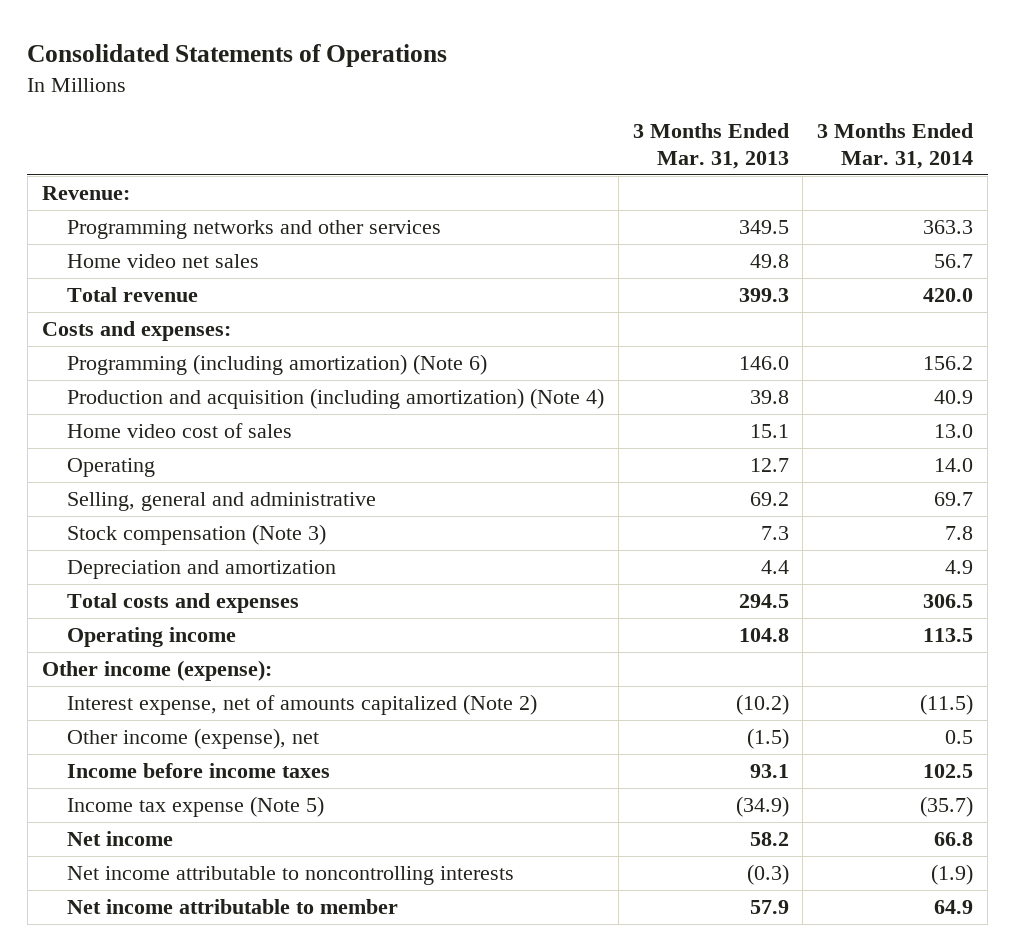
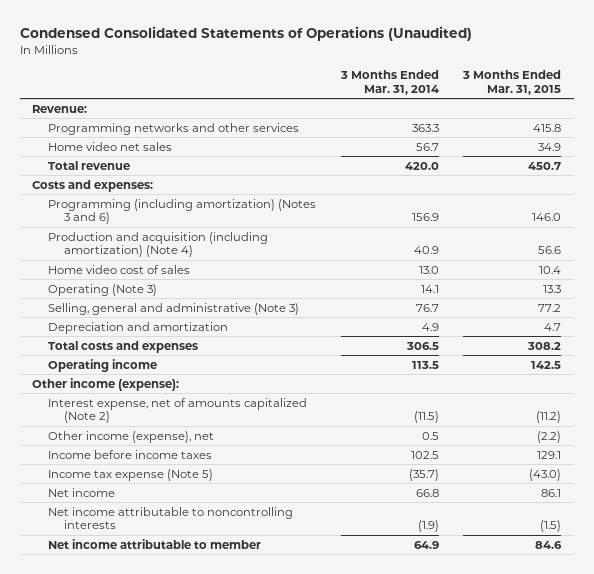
[27,43,448,67] Consolidated Statements of Operations -> [20,26,473,42] Condensed Consolidated Statements of Operations (Unaudited)
[632,123,789,169] 3 Months Ended Mar. 31, 2013 -> none
none -> [462,69,562,95] 3 Months Ended Mar. 31, 2015
[67,354,488,376] Programming (including amortization) (Note 6) -> [48,198,317,225] Programming (including amortization) (Notes 3 and 6)
[923,356,974,371] 156.2 -> [411,213,439,222] 156.9
[67,524,327,546] Stock compensation (Note 3) -> none
[67,458,156,478] Operating -> [48,283,158,296] Operating (Note 3)
[934,458,974,473] 14.0 -> [420,284,439,293] 14.1
[67,492,377,512] Selling, general and administrative -> [48,302,300,315] Selling, general and administrative (Note 3)
[934,492,974,507] 69.7 -> [415,303,439,312] 76.7

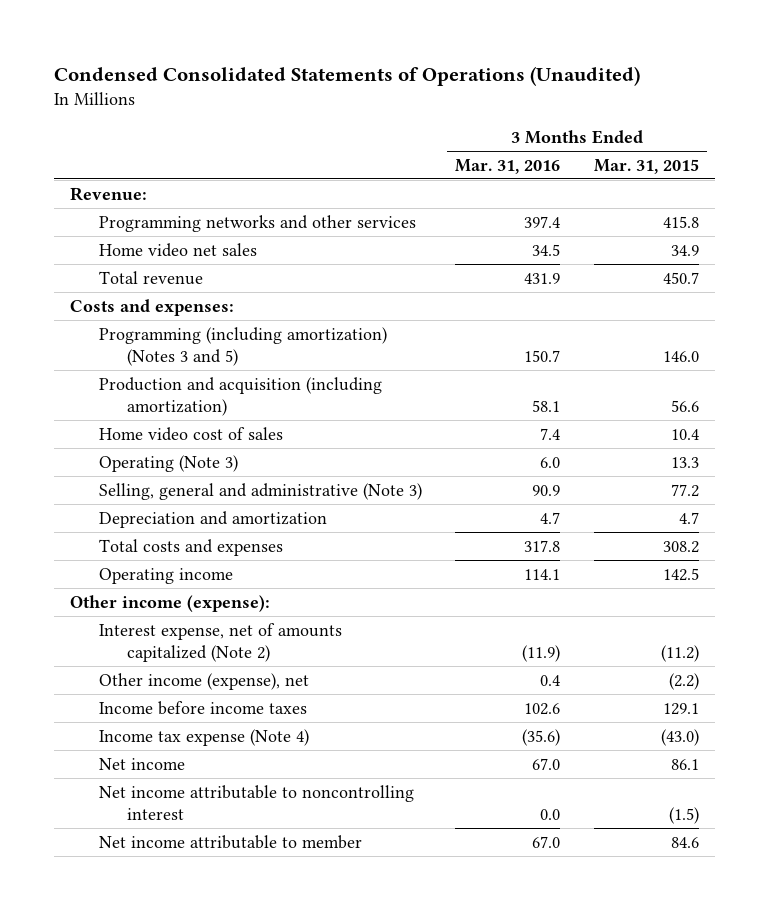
[339,69,439,95] 3 Months Ended Mar. 31, 2014 -> none
none -> [455,158,561,174] Mar. 31, 2016
[48,198,317,225] Programming (including amortization) (Notes 3 and 6) -> [98,326,387,366] Programming (including amortization) (Notes 3 and 5)
[48,231,269,258] Production and acquisition (including amortization) (Note 4) -> [98,376,382,416] Production and acquisition (including amortization)
[48,468,214,481] Income tax expense (Note 5) -> [98,728,309,746] Income tax expense (Note 4)
[48,506,294,530] Net income attributable to noncontrolling interests -> [98,784,414,820] Net income attributable to noncontrolling interest

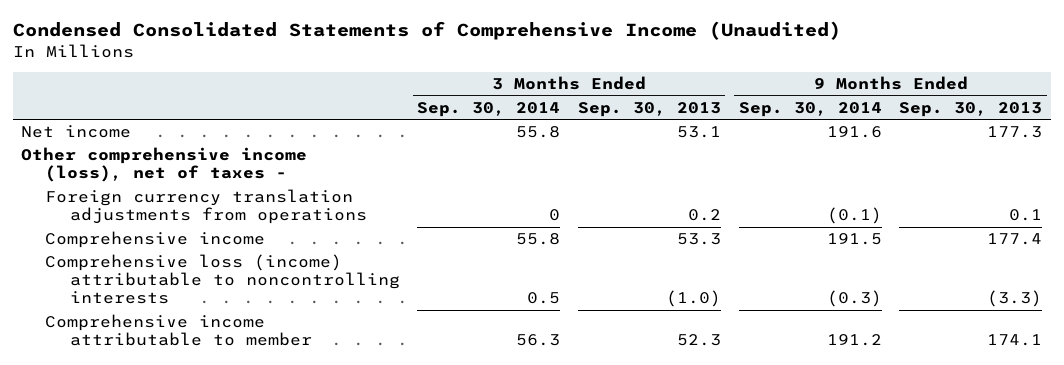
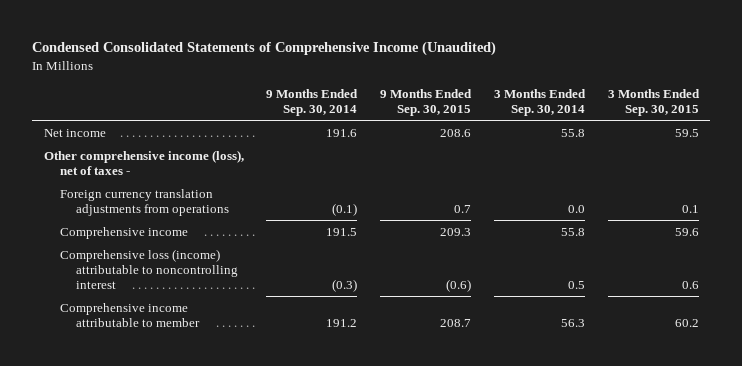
[578,101,722,117] Sep. 30, 2013 -> none
[899,101,1043,117] Sep. 30, 2013 -> none
none -> [380,88,473,117] 9 Months Ended Sep. 30, 2015
none -> [607,88,700,117] 3 Months Ended Sep. 30, 2015
[549,209,561,222] 0 -> [567,204,585,213] 0.0
[45,254,400,305] Comprehensive loss (income) attributable to noncontrolling interests -> [59,248,238,289] Comprehensive loss (income) attributable to noncontrolling interest

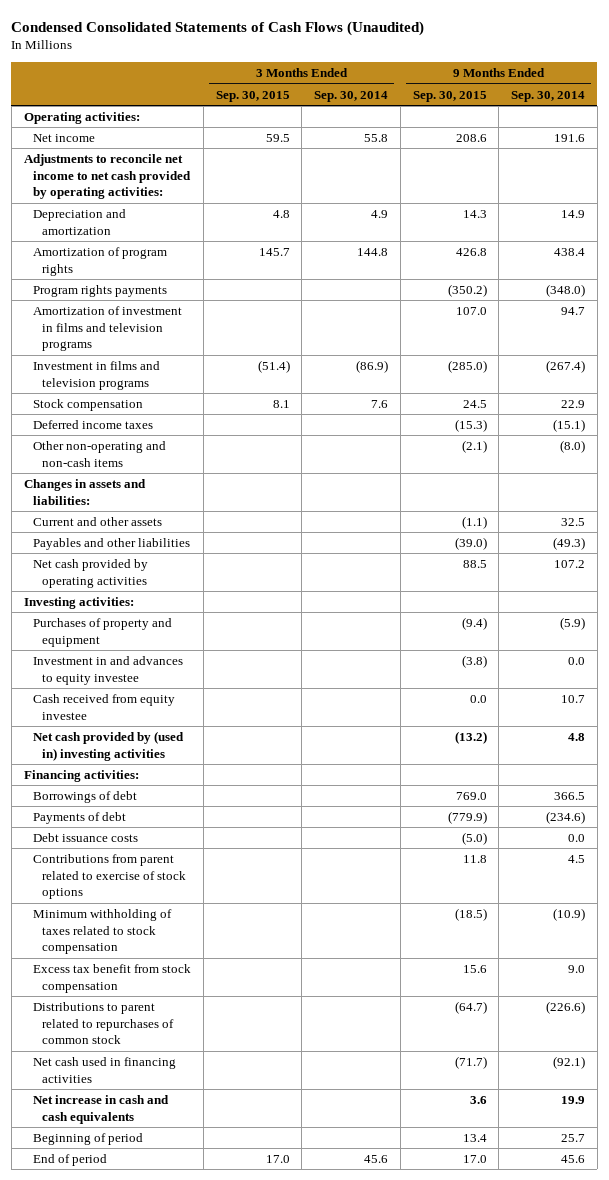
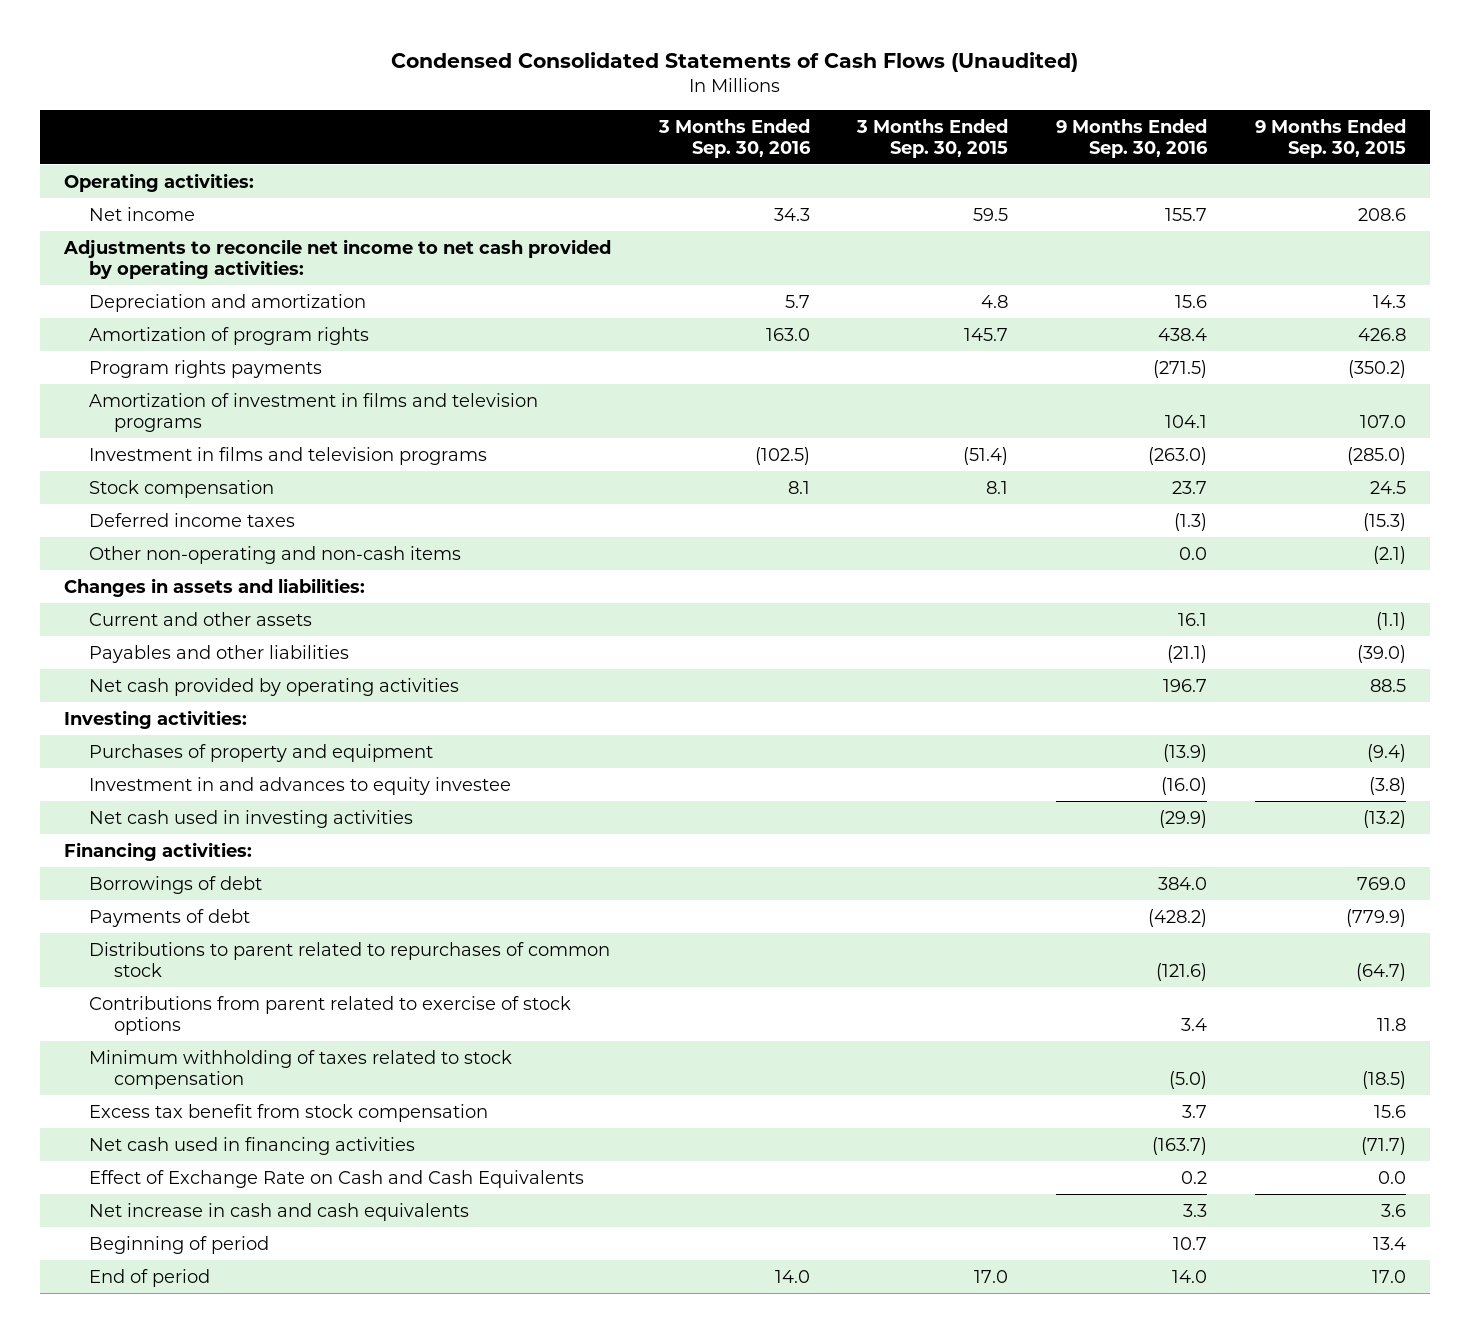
[314,90,389,102] Sep. 30, 2014 -> none
[511,90,586,102] Sep. 30, 2014 -> none
none -> [657,118,811,158] 3 Months Ended Sep. 30, 2016
none -> [1056,118,1209,158] 9 Months Ended Sep. 30, 2016
[33,693,176,720] Cash received from equity investee -> none
[33,730,185,761] Net cash provided by (used in) investing activities -> [89,809,414,828] Net cash used in investing activities
[33,832,139,842] Debt issuance costs -> none
[33,1001,175,1045] Distributions to parent related to repurchases of common stock -> [89,941,611,977] Distributions to parent related to repurchases of common stock
none -> [89,1169,585,1188] Effect of Exchange Rate on Cash and Cash Equivalents

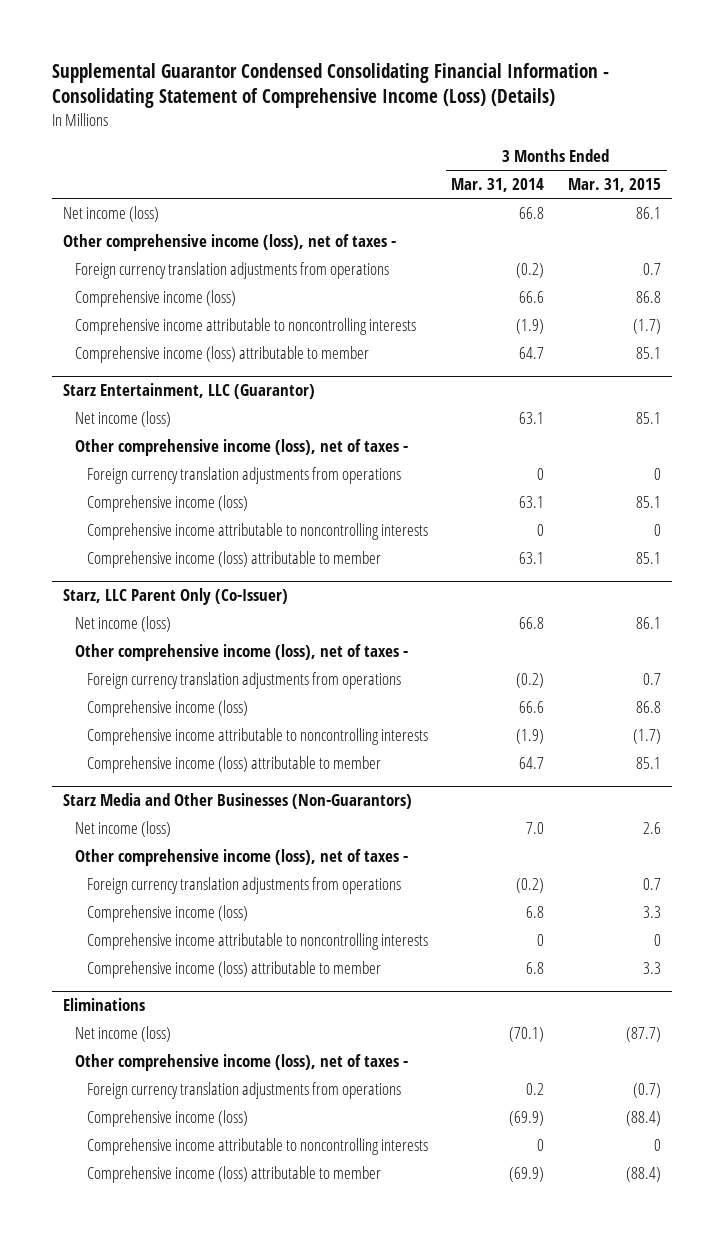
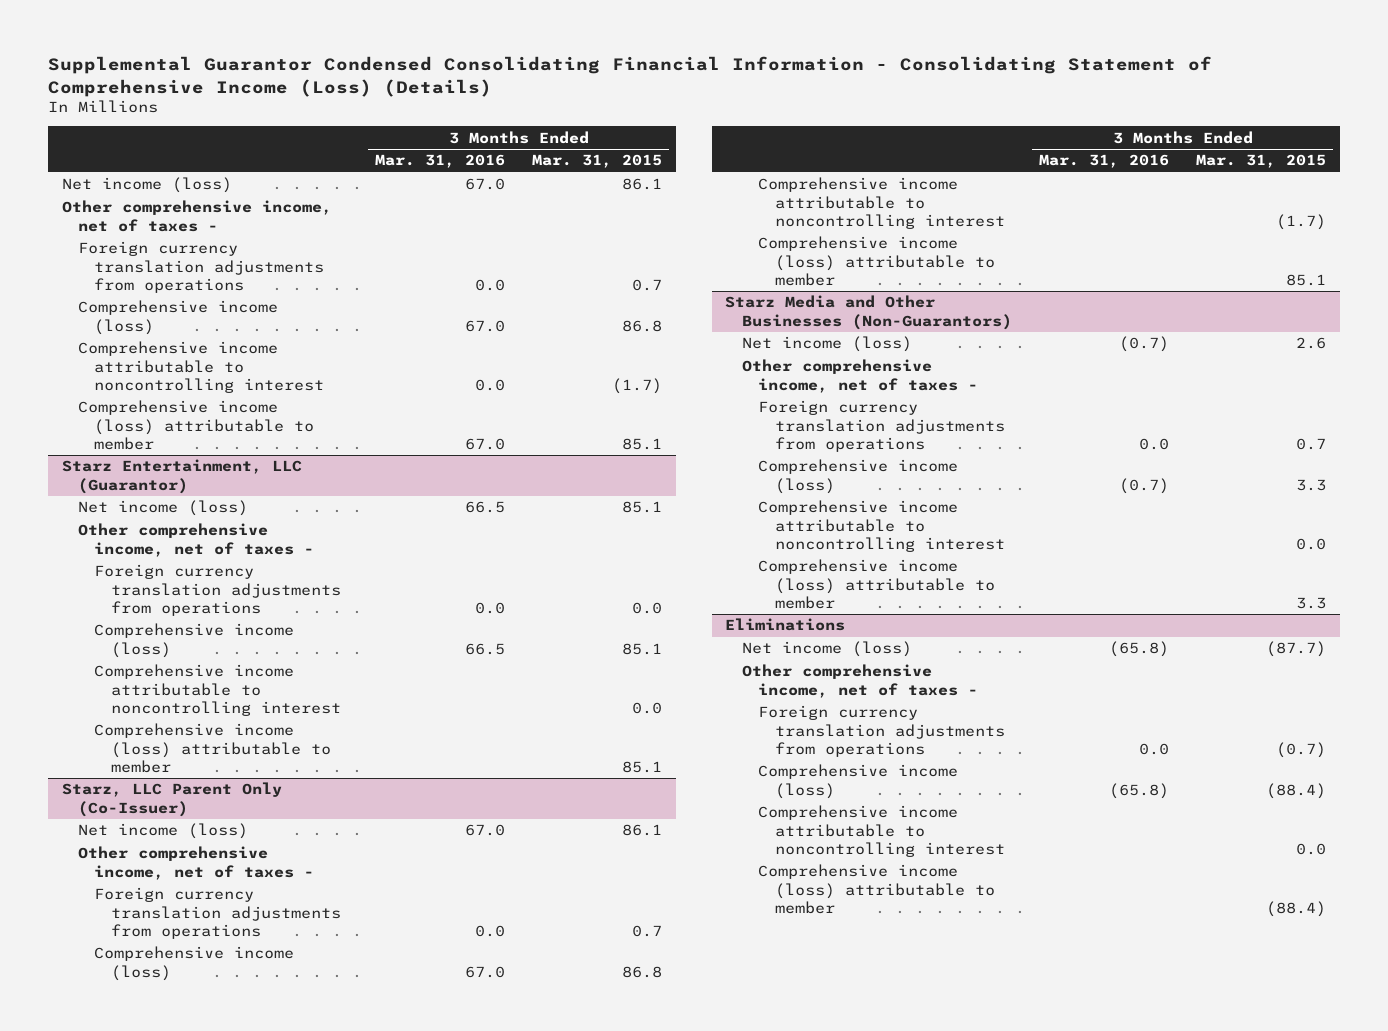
[451,178,545,193] Mar. 31, 2014 -> none
none -> [375,154,506,169] Mar. 31, 2016
[63,233,397,251] Other comprehensive income (loss), net of taxes - -> [61,200,332,232] Other comprehensive income, net of taxes -
[75,317,417,335] Comprehensive income attributable to noncontrolling interests -> [77,341,325,394] Comprehensive income attributable to noncontrolling interest
[75,438,409,456] Other comprehensive income (loss), net of taxes - -> [77,523,315,557] Other comprehensive income, net of taxes -
[653,467,661,480] 0 -> [632,602,663,615] 0.0
[87,522,429,540] Comprehensive income attributable to noncontrolling interests -> [94,664,341,717] Comprehensive income attributable to noncontrolling interest
[653,523,661,536] 0 -> [632,702,663,715] 0.0
[75,643,409,661] Other comprehensive income (loss), net of taxes - -> [77,846,315,880] Other comprehensive income, net of taxes -
[87,727,429,745] Comprehensive income attributable to noncontrolling interests -> [758,177,1005,230] Comprehensive income attributable to noncontrolling interest
[75,848,409,866] Other comprehensive income (loss), net of taxes - -> [741,359,979,393] Other comprehensive income, net of taxes -
[87,932,429,950] Comprehensive income attributable to noncontrolling interests -> [758,500,1005,553] Comprehensive income attributable to noncontrolling interest
[653,933,661,946] 0 -> [1296,538,1327,551] 0.0
[75,1053,409,1071] Other comprehensive income (loss), net of taxes - -> [741,664,979,698] Other comprehensive income, net of taxes -
[87,1137,429,1155] Comprehensive income attributable to noncontrolling interests -> [758,805,1005,858] Comprehensive income attributable to noncontrolling interest
[653,1138,661,1151] 0 -> [1296,843,1327,856] 0.0

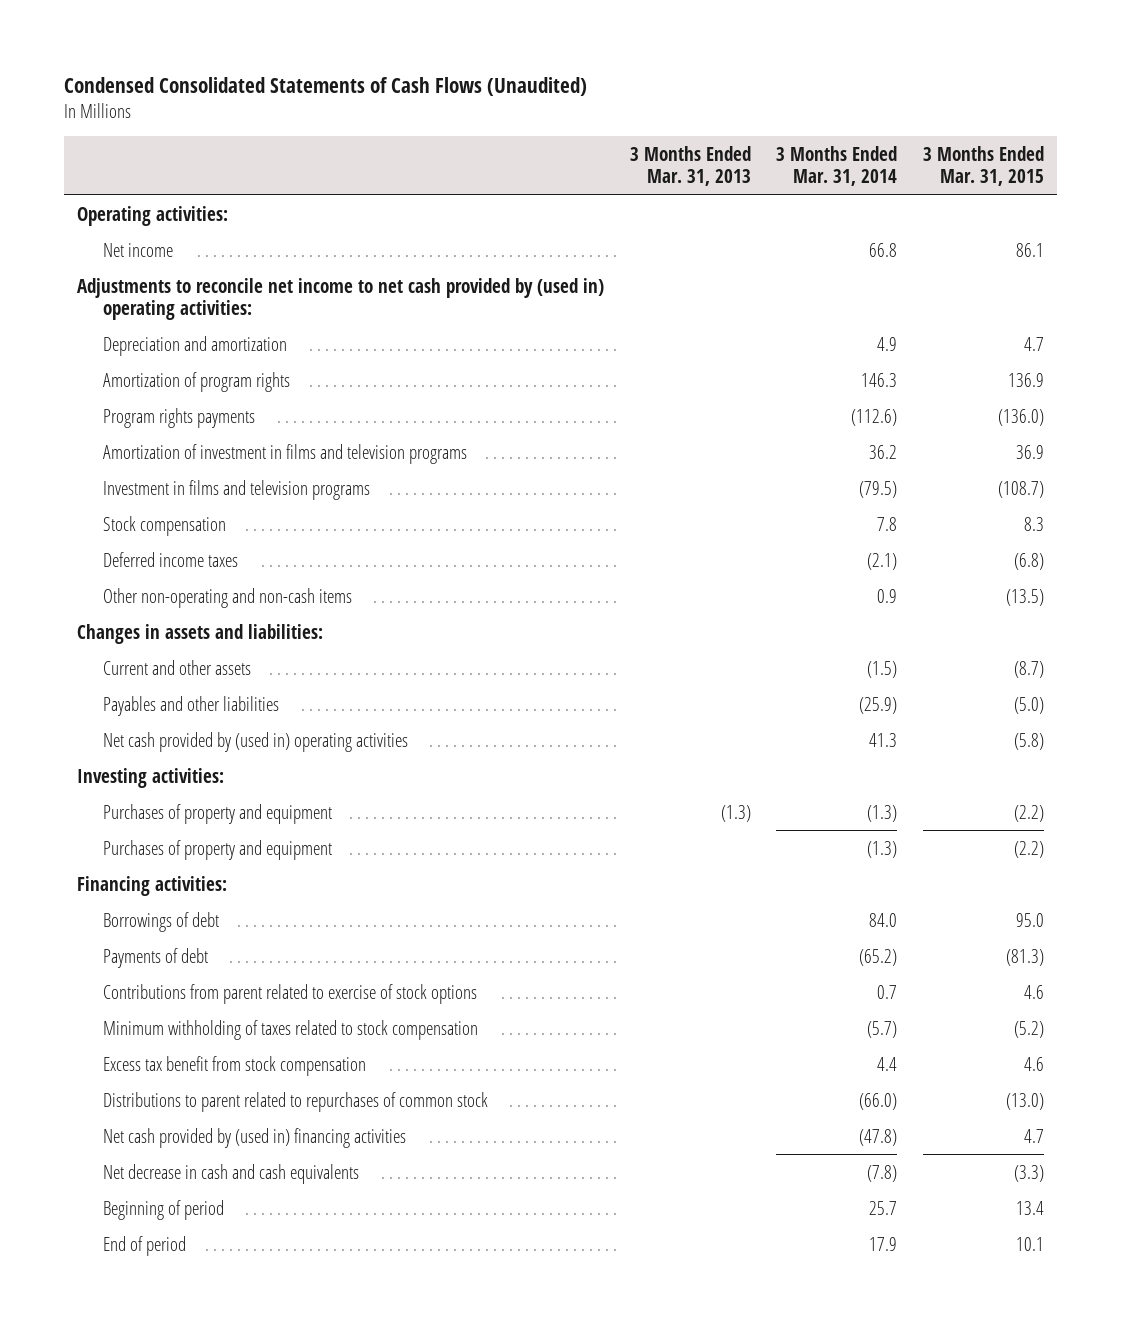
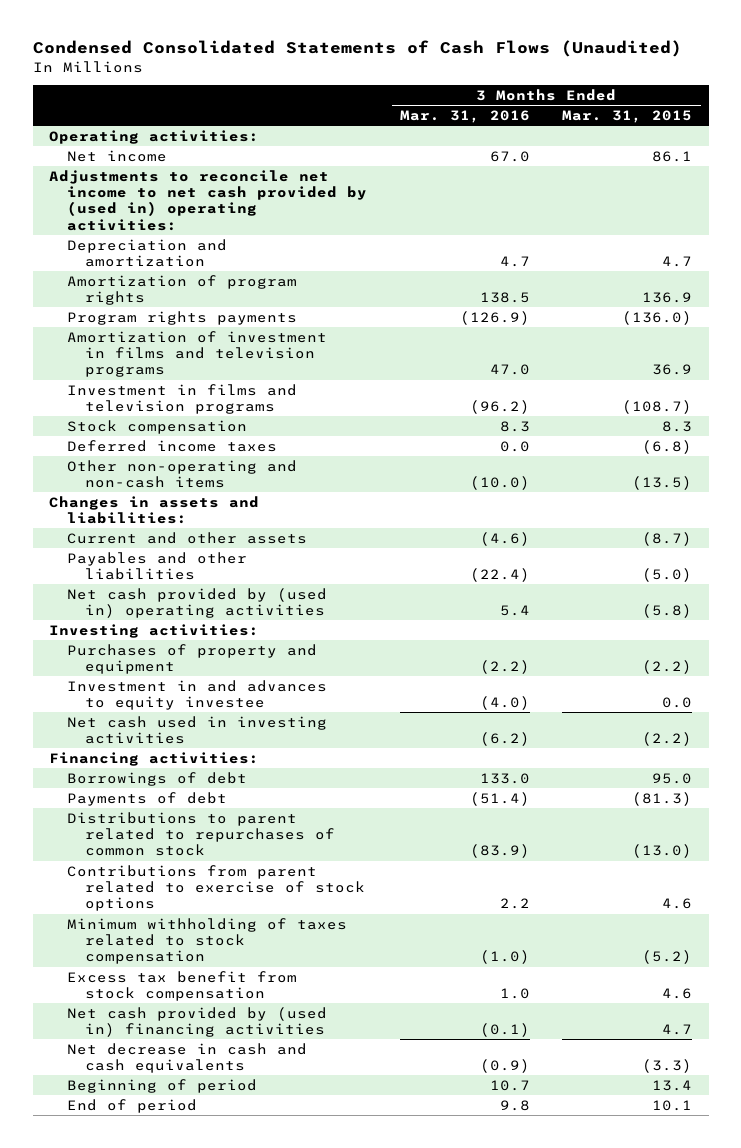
[629,145,751,186] 3 Months Ended Mar. 31, 2013 -> none
[776,145,898,186] 3 Months Ended Mar. 31, 2014 -> none
none -> [399,109,530,123] Mar. 31, 2016
none -> [67,679,328,711] Investment in and advances to equity investee
[102,839,332,860] Purchases of property and equipment -> [67,715,328,745] Net cash used in investing activities
[102,1091,488,1112] Distributions to parent related to repurchases of common stock -> [67,811,336,857] Distributions to parent related to repurchases of common stock

